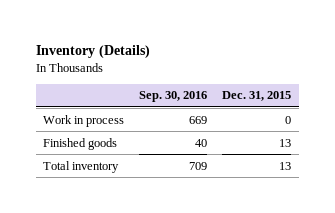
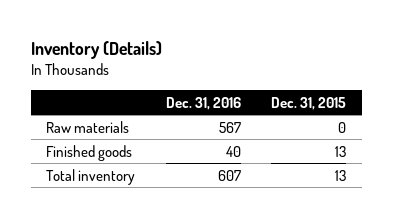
[139,91,208,103] Sep. 30, 2016 -> none
none -> [165,96,241,110] Dec. 31, 2016
[43,114,125,127] Work in process -> none
none -> [46,120,130,133] Raw materials

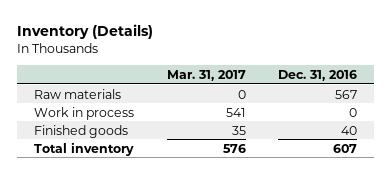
[271,96,347,110] Dec. 31, 2015 -> none
none -> [166,69,246,81] Mar. 31, 2017
none -> [33,106,134,120] Work in process

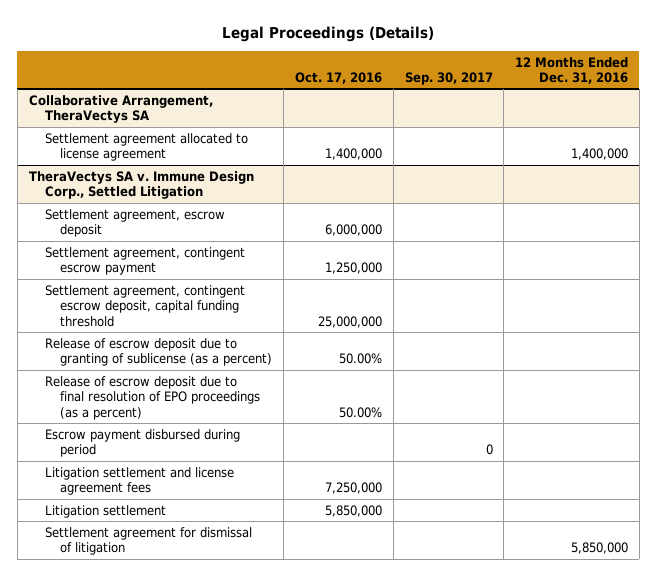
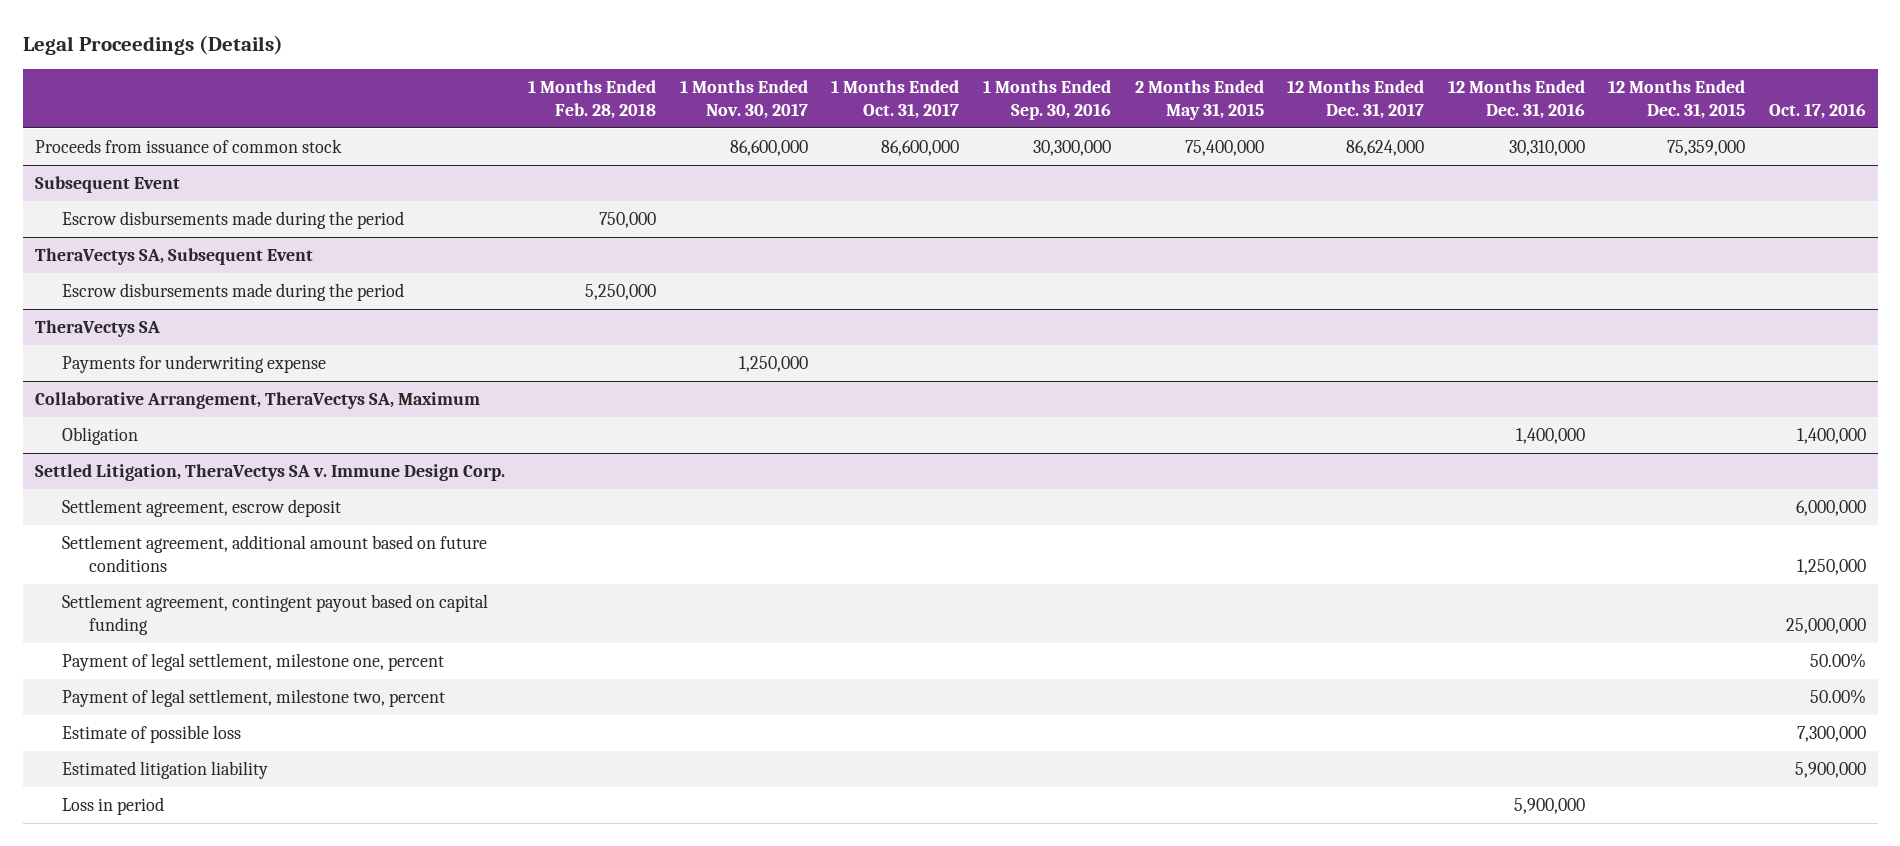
[404,72,493,86] Sep. 30, 2017 -> none
none -> [528,79,657,119] 1 Months Ended Feb. 28, 2018
none -> [679,79,808,119] 1 Months Ended Nov. 30, 2017
none -> [831,79,960,119] 1 Months Ended Oct. 31, 2017
none -> [982,79,1111,120] 1 Months Ended Sep. 30, 2016
none -> [1134,79,1264,120] 2 Months Ended May 31, 2015
none -> [1287,79,1425,119] 12 Months Ended Dec. 31, 2017
none -> [1608,79,1746,119] 12 Months Ended Dec. 31, 2015
none -> [34,139,342,154] Proceeds from issuance of common stock
none -> [34,176,180,194] Subsequent Event
none -> [61,211,404,230] Escrow disbursements made during the period
none -> [34,248,313,266] TheraVectys SA, Subsequent Event
none -> [61,283,404,302] Escrow disbursements made during the period
none -> [34,320,160,338] TheraVectys SA
none -> [61,355,326,374] Payments for underwriting expense
[28,94,213,124] Collaborative Arrangement, TheraVectys SA -> [34,392,480,410] Collaborative Arrangement, TheraVectys SA, Maximum
[44,132,248,162] Settlement agreement allocated to license agreement -> [61,427,138,446] Obligation
[28,170,254,200] TheraVectys SA v. Immune Design Corp., Settled Litigation -> [34,464,505,482] Settled Litigation, TheraVectys SA v. Immune Design Corp.
[44,428,240,458] Escrow payment disbursed during period -> none
[44,466,234,496] Litigation settlement and license agreement fees -> none
[44,526,252,556] Settlement agreement for dismissal of litigation -> none
[44,246,245,276] Settlement agreement, contingent escrow payment -> [61,535,487,573] Settlement agreement, additional amount based on future conditions
[44,284,245,327] Settlement agreement, contingent escrow deposit, capital funding threshold -> [61,594,488,636] Settlement agreement, contingent payout based on capital funding
[44,337,273,367] Release of escrow deposit due to granting of sublicense (as a percent) -> [61,653,444,672] Payment of legal settlement, milestone one, percent
[44,375,261,420] Release of escrow deposit due to final resolution of EPO proceedings (as a percent) -> [61,689,445,708] Payment of legal settlement, milestone two, percent
none -> [61,725,241,744] Estimate of possible loss
[44,504,166,518] Litigation settlement -> [61,761,268,780] Estimated litigation liability
[324,504,382,517] 5,850,000 -> [1794,762,1866,779] 5,900,000
none -> [61,797,164,816] Loss in period

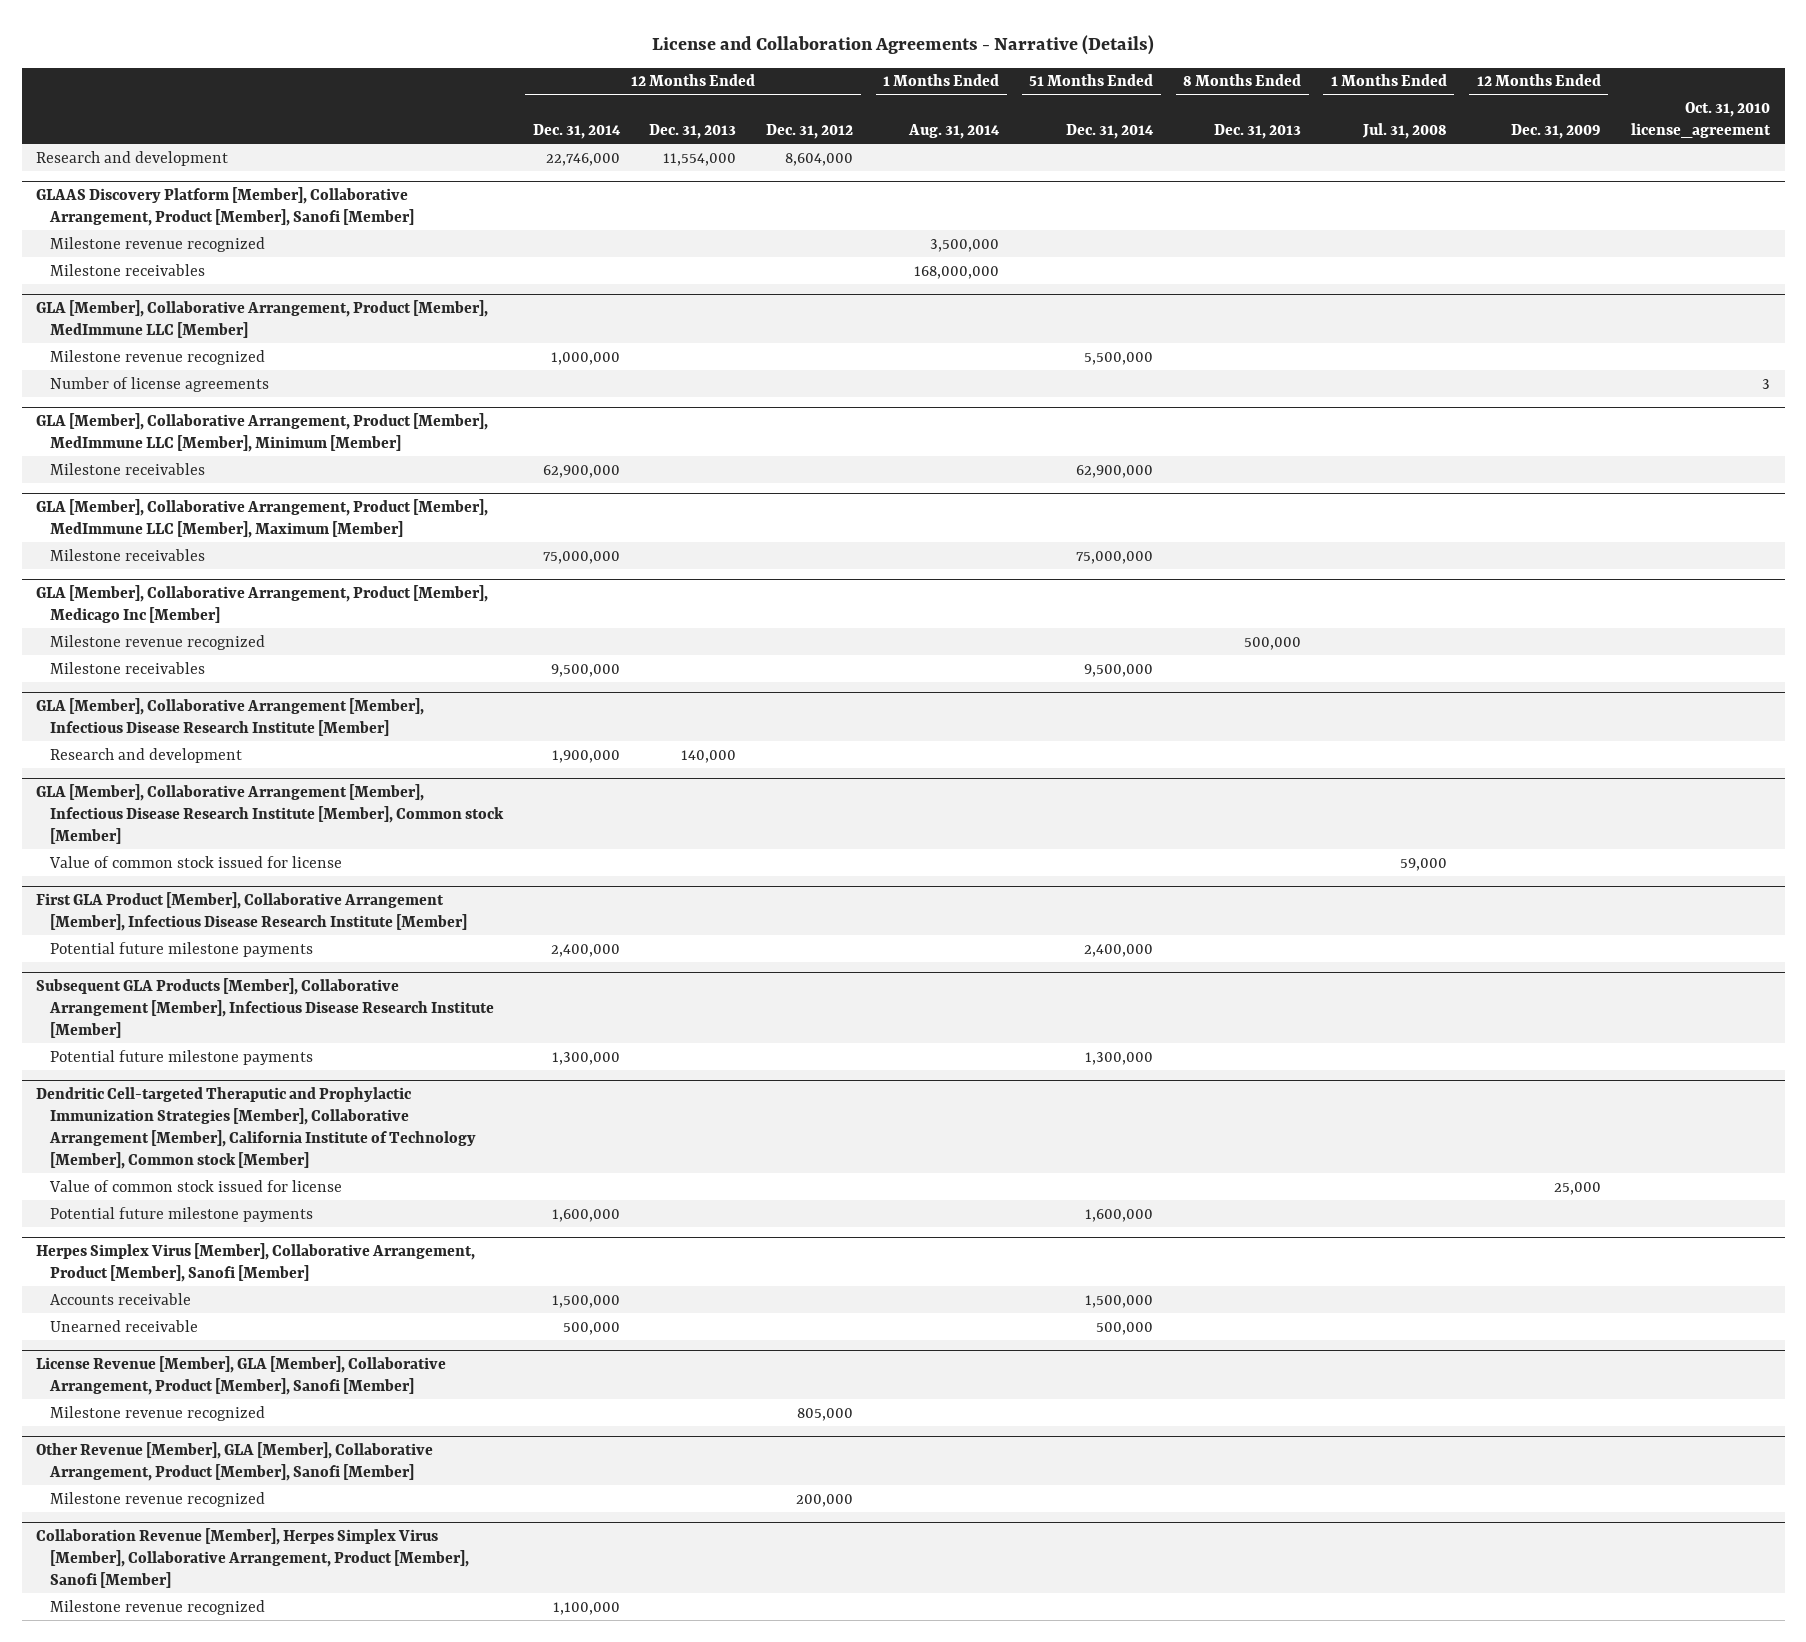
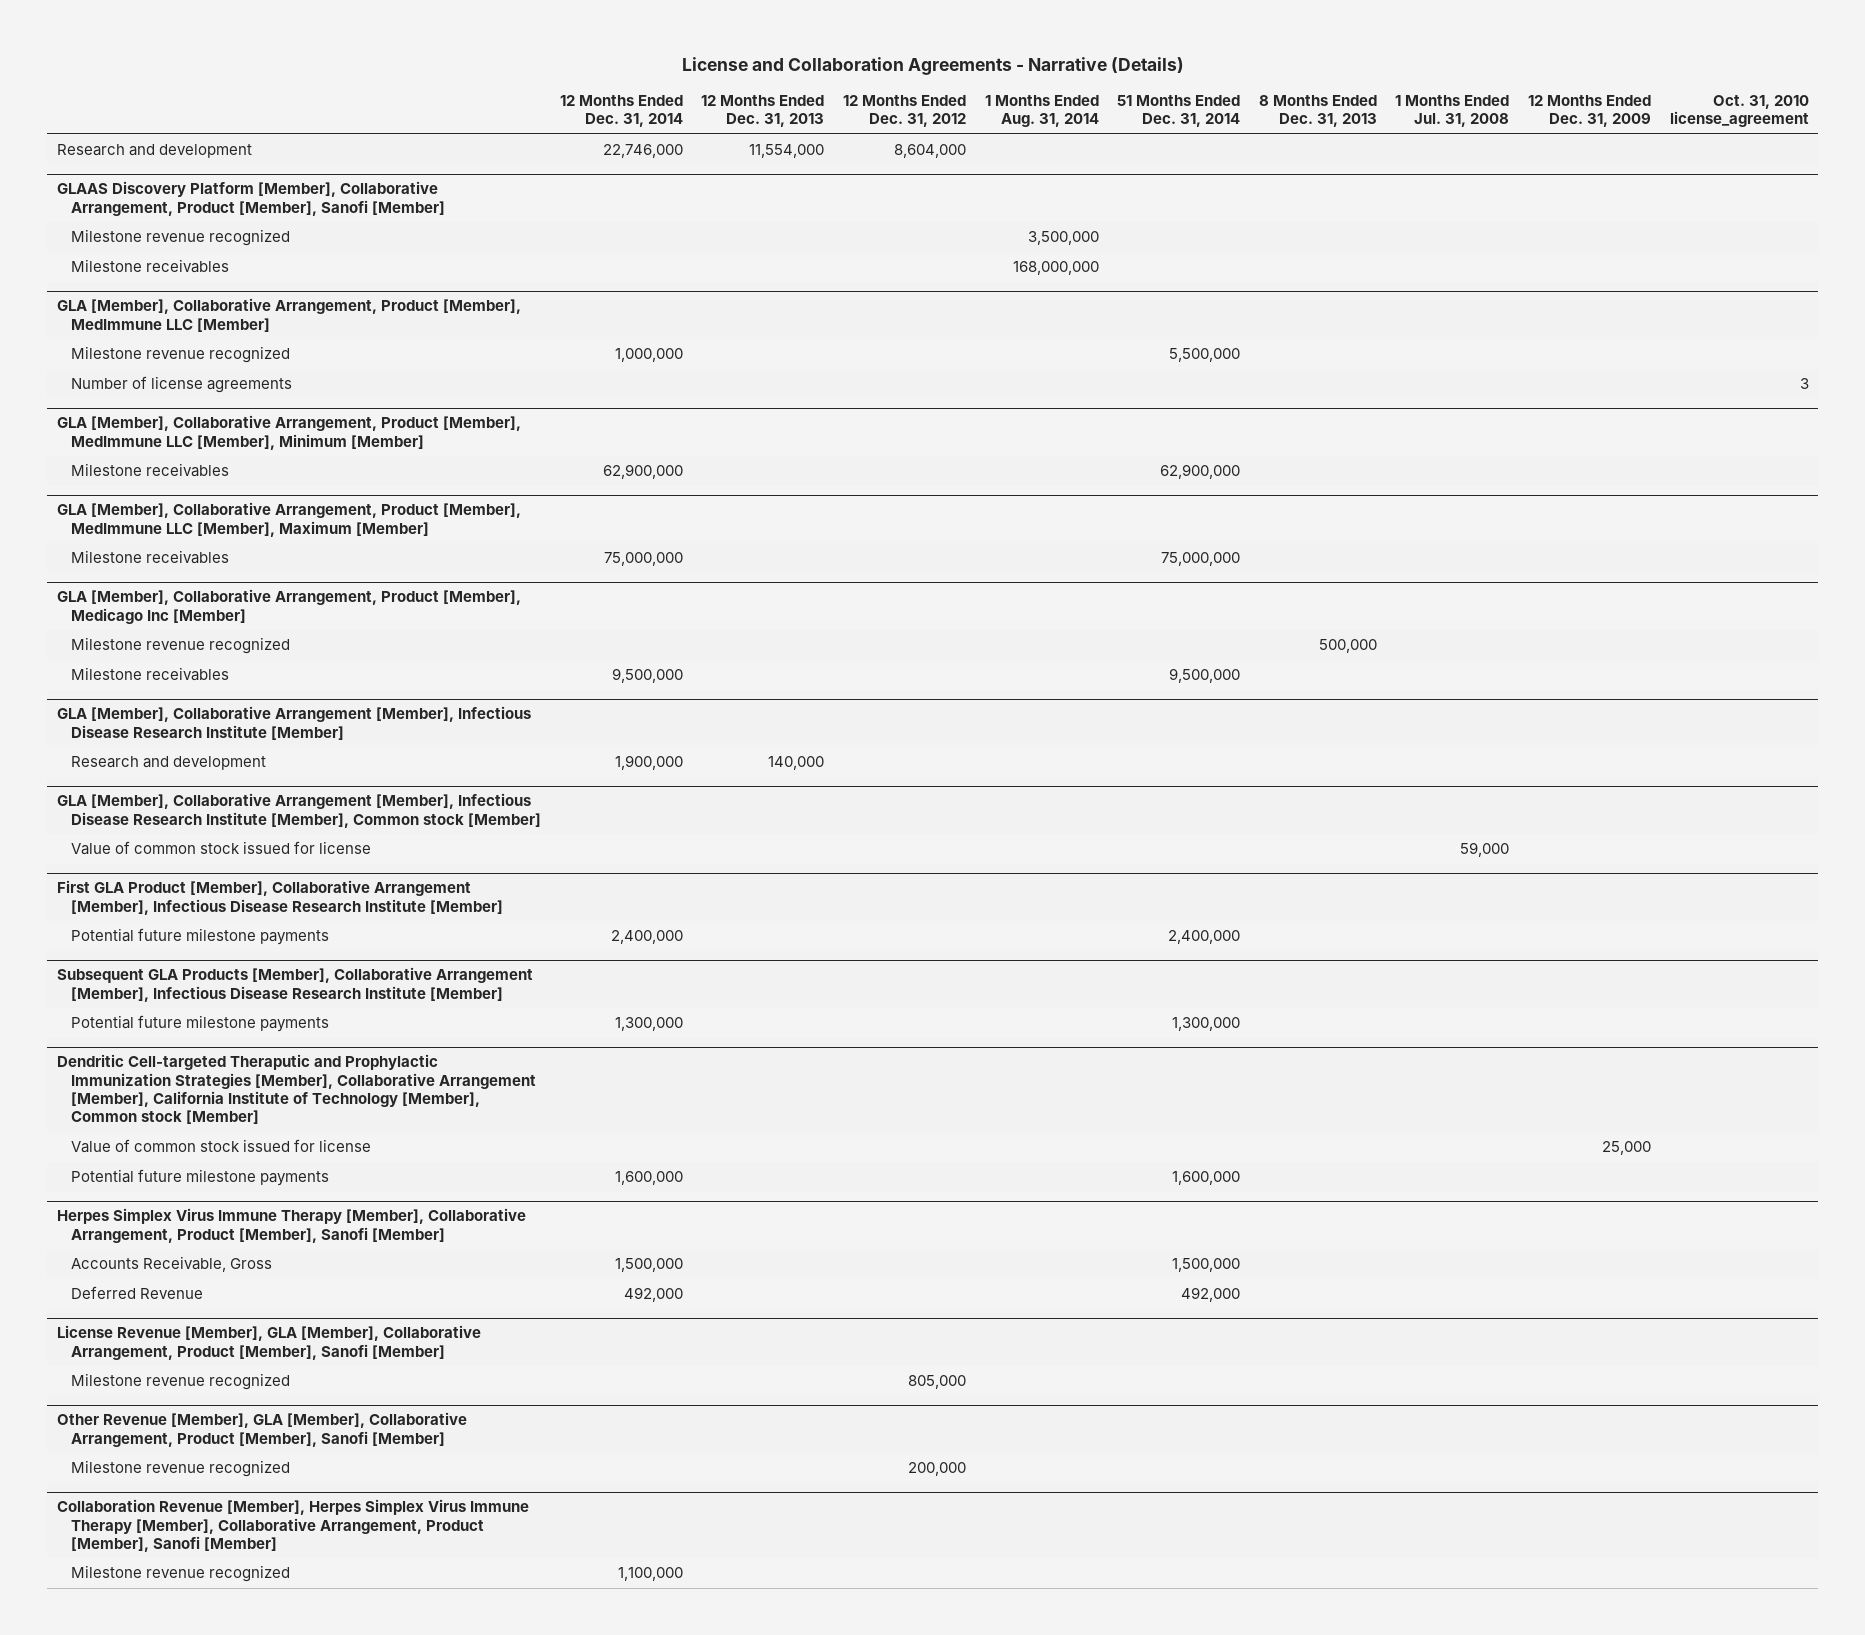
[49,1319,198,1332] Unearned receivable -> none
[36,1243,476,1283] Herpes Simplex Virus [Member], Collaborative Arrangement, Product [Member], Sanofi [Member] -> [56,1208,526,1243] Herpes Simplex Virus Immune Therapy [Member], Collaborative Arrangement, Product [Member], Sanofi [Member]
[49,1292,191,1305] Accounts receivable -> [71,1256,273,1273] Accounts Receivable, Gross
none -> [71,1286,204,1300] Deferred Revenue
[36,1528,469,1589] Collaboration Revenue [Member], Herpes Simplex Virus [Member], Collaborative Arrangement, Product [Member], Sanofi [Member] -> [56,1499,529,1553] Collaboration Revenue [Member], Herpes Simplex Virus Immune Therapy [Member], Collaborative Arrangement, Product [Member], Sanofi [Member]

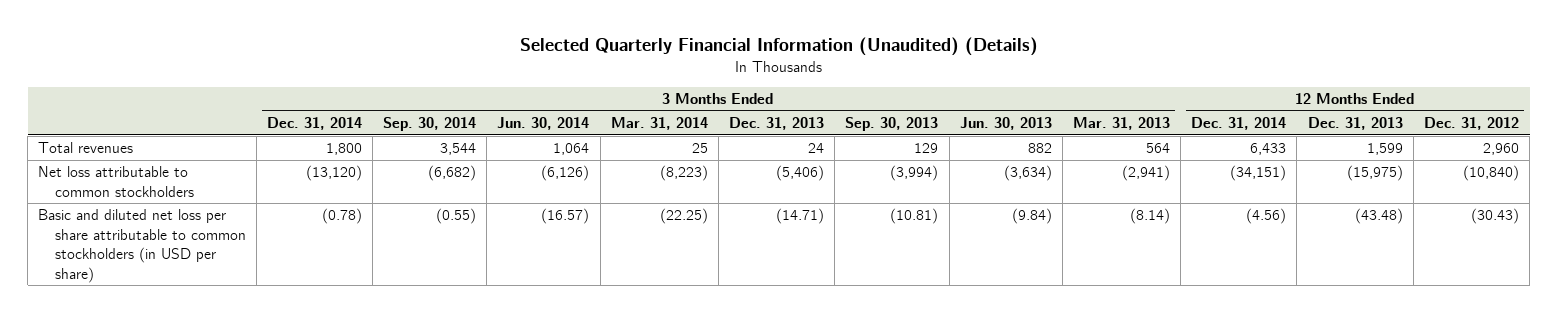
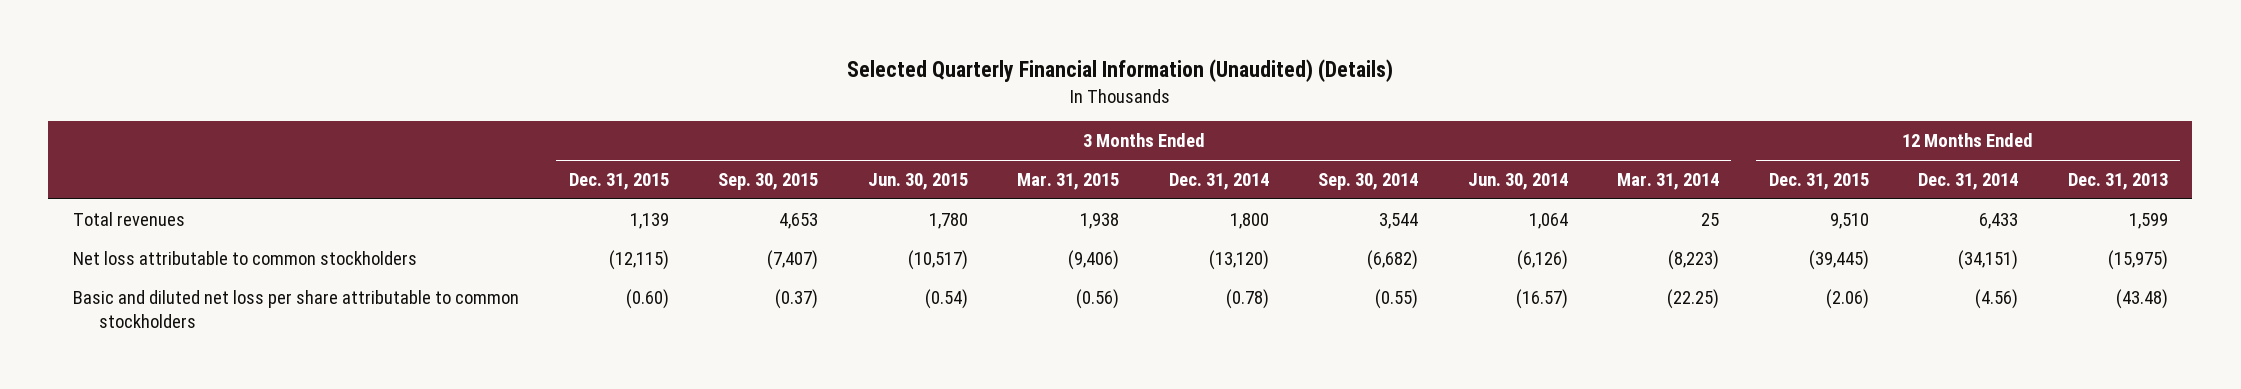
[729,116,825,130] Dec. 31, 2013 -> none
[845,116,939,131] Sep. 30, 2013 -> none
[959,116,1052,130] Jun. 30, 2013 -> none
[1073,116,1171,130] Mar. 31, 2013 -> none
[1423,116,1519,130] Dec. 31, 2012 -> none
none -> [568,173,669,191] Dec. 31, 2015
none -> [718,173,819,191] Sep. 30, 2015
none -> [867,173,968,191] Jun. 30, 2015
none -> [1017,173,1120,191] Mar. 31, 2015
none -> [1768,173,1869,191] Dec. 31, 2015
[38,209,246,283] Basic and diluted net loss per share attributable to common stockholders (in USD per share) -> [73,289,520,329] Basic and diluted net loss per share attributable to common stockholders

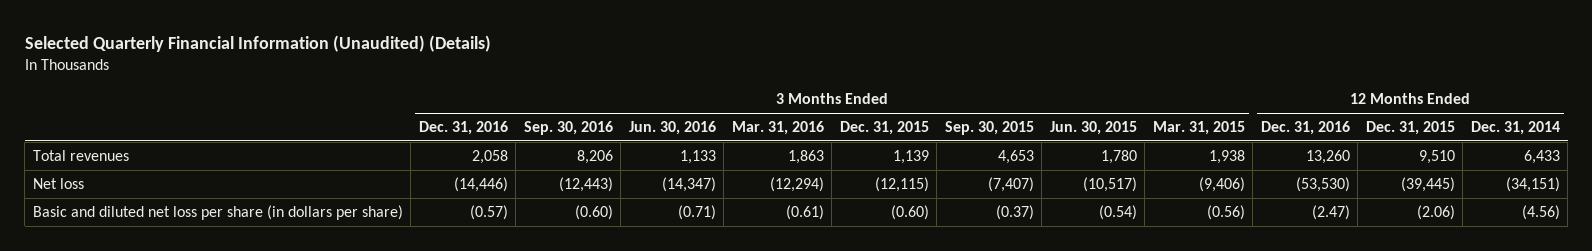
[1168,173,1269,191] Dec. 31, 2014 -> none
[1318,173,1419,191] Sep. 30, 2014 -> none
[1467,173,1568,191] Jun. 30, 2014 -> none
[1617,173,1720,191] Mar. 31, 2014 -> none
[2067,173,2168,191] Dec. 31, 2013 -> none
none -> [418,121,508,136] Dec. 31, 2016
none -> [523,121,613,136] Sep. 30, 2016
none -> [628,121,716,136] Jun. 30, 2016
none -> [731,121,824,136] Mar. 31, 2016
none -> [1260,121,1350,136] Dec. 31, 2016
[73,250,418,265] Net loss attributable to common stockholders -> [32,177,84,189] Net loss
[73,289,520,329] Basic and diluted net loss per share attributable to common stockholders -> [32,204,403,220] Basic and diluted net loss per share (in dollars per share)

